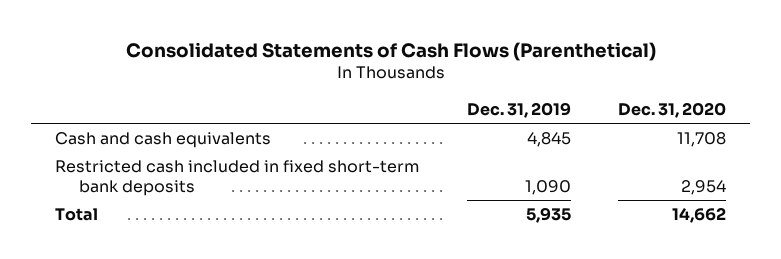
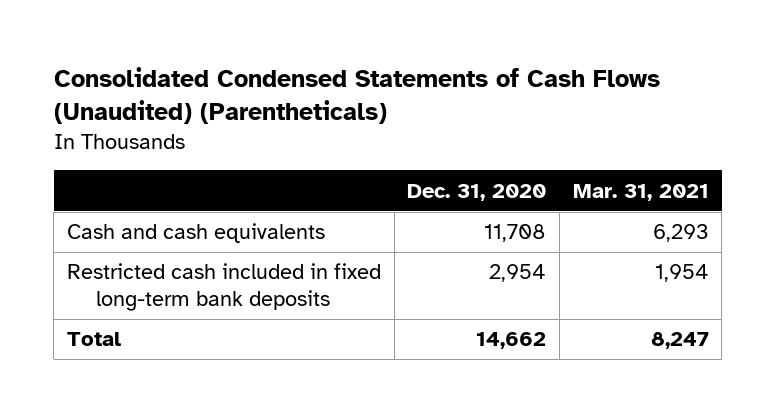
[125,41,656,61] Consolidated Statements of Cash Flows (Parenthetical) -> [53,67,660,125] Consolidated Condensed Statements of Cash Flows (Unaudited) (Parentheticals)
[466,101,571,118] Dec. 31, 2019 -> none
none -> [572,183,709,201] Mar. 31, 2021
[55,160,420,196] Restricted cash included in fixed short-term bank deposits -> [67,263,382,311] Restricted cash included in fixed long-term bank deposits

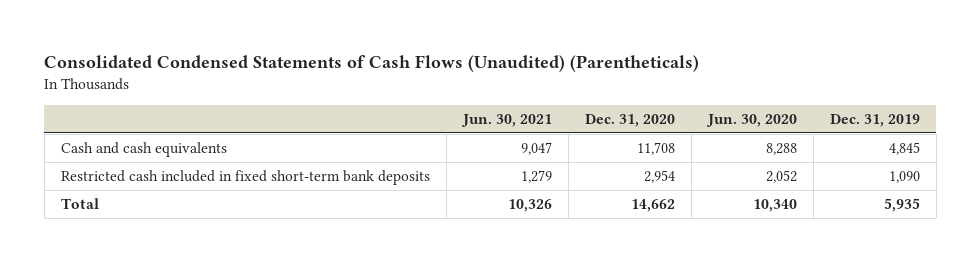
[572,183,709,201] Mar. 31, 2021 -> none
none -> [460,113,552,127] Jun. 30, 2021
none -> [705,113,797,127] Jun. 30, 2020
none -> [829,113,920,127] Dec. 31, 2019
[67,263,382,311] Restricted cash included in fixed long-term bank deposits -> [60,170,430,186] Restricted cash included in fixed short-term bank deposits

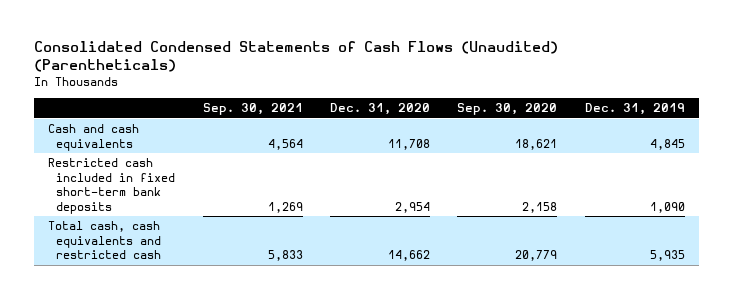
[460,113,552,127] Jun. 30, 2021 -> none
[705,113,797,127] Jun. 30, 2020 -> none
none -> [202,103,303,116] Sep. 30, 2021
none -> [457,103,558,116] Sep. 30, 2020
[60,198,99,210] Total -> [47,221,162,260] Total cash, cash equivalents and restricted cash

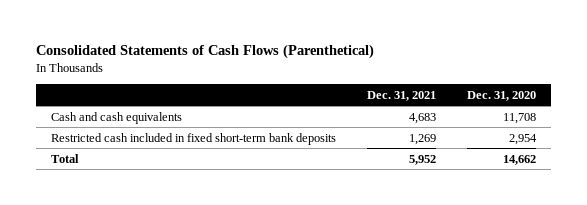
[33,41,558,73] Consolidated Condensed Statements of Cash Flows (Unaudited) (Parentheticals) -> [35,43,374,59] Consolidated Statements of Cash Flows (Parenthetical)
[202,103,303,116] Sep. 30, 2021 -> none
[457,103,558,116] Sep. 30, 2020 -> none
[584,103,685,116] Dec. 31, 2019 -> none
none -> [367,90,437,101] Dec. 31, 2021
[47,221,162,260] Total cash, cash equivalents and restricted cash -> [51,153,80,163] Total

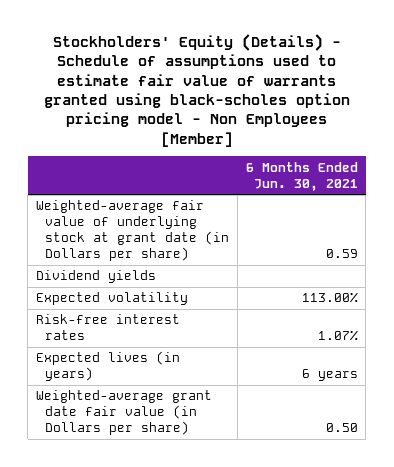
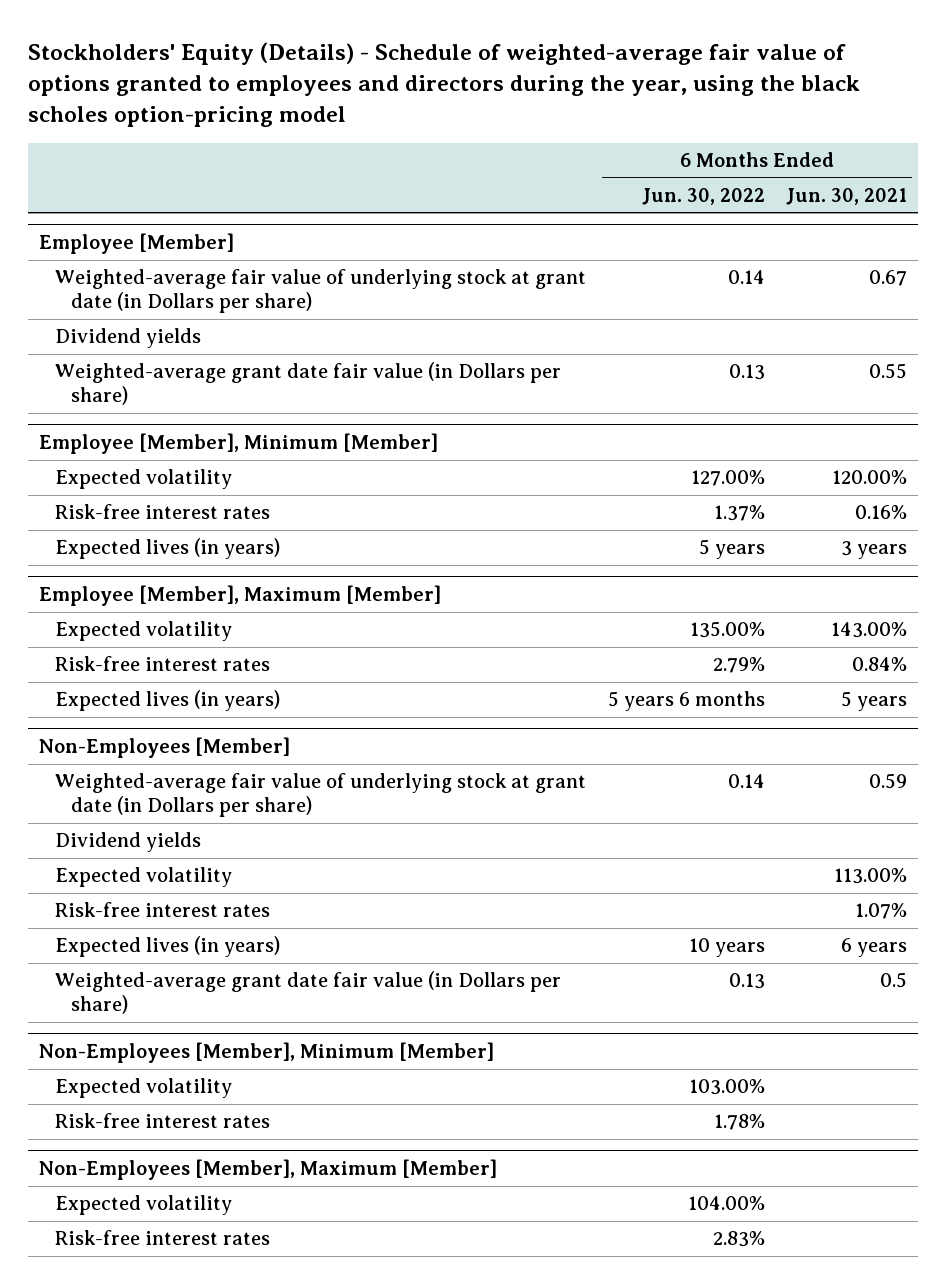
[43,34,350,147] Stockholders' Equity (Details) - Schedule of assumptions used to estimate fair value of warrants granted using black-scholes option pricing model - Non Employees [Member] -> [28,41,861,128] Stockholders' Equity (Details) - Schedule of weighted-average fair value of options granted to employees and directors during the year, using the black scholes option-pricing model
none -> [641,187,765,205] Jun. 30, 2022
none -> [39,233,235,255] Employee [Member]
none -> [55,269,587,314] Weighted-average fair value of underlying stock at grant date (in Dollars per share)
none -> [55,328,202,349] Dividend yields
none -> [55,362,562,406] Weighted-average grant date fair value (in Dollars per share)
none -> [39,433,439,455] Employee [Member], Minimum [Member]
none -> [55,469,233,490] Expected volatility
none -> [55,504,271,520] Risk-free interest rates
none -> [55,538,281,560] Expected lives (in years)
none -> [39,585,442,607] Employee [Member], Maximum [Member]
none -> [55,621,233,642] Expected volatility
none -> [55,656,271,672] Risk-free interest rates
none -> [55,690,281,712] Expected lives (in years)
none -> [39,737,291,759] Non-Employees [Member]
[325,423,358,433] 0.50 -> [879,972,907,989] 0.5
none -> [39,1042,495,1064] Non-Employees [Member], Minimum [Member]
none -> [55,1078,233,1099] Expected volatility
none -> [55,1113,271,1129] Risk-free interest rates
none -> [39,1159,498,1181] Non-Employees [Member], Maximum [Member]
none -> [55,1195,233,1216] Expected volatility
none -> [55,1230,271,1246] Risk-free interest rates

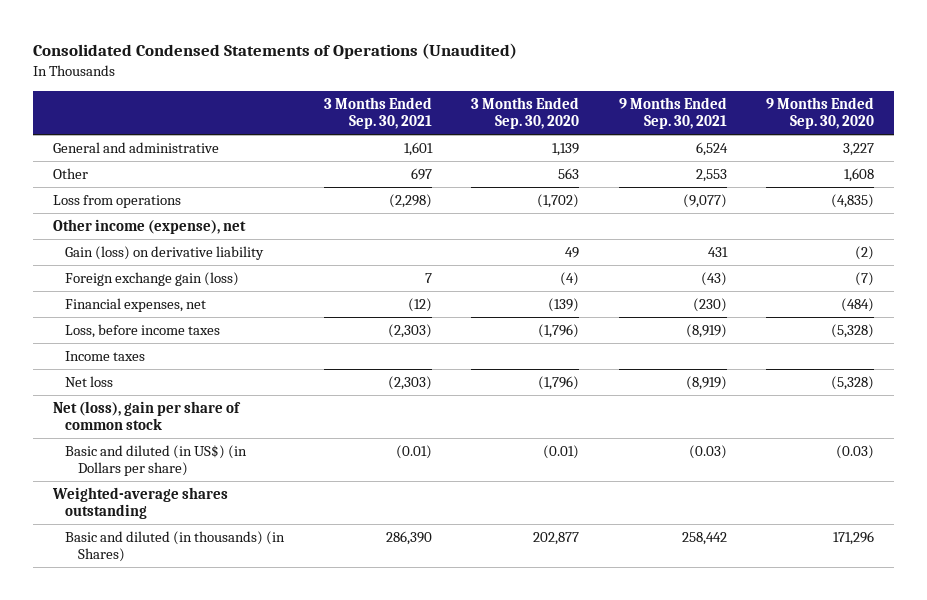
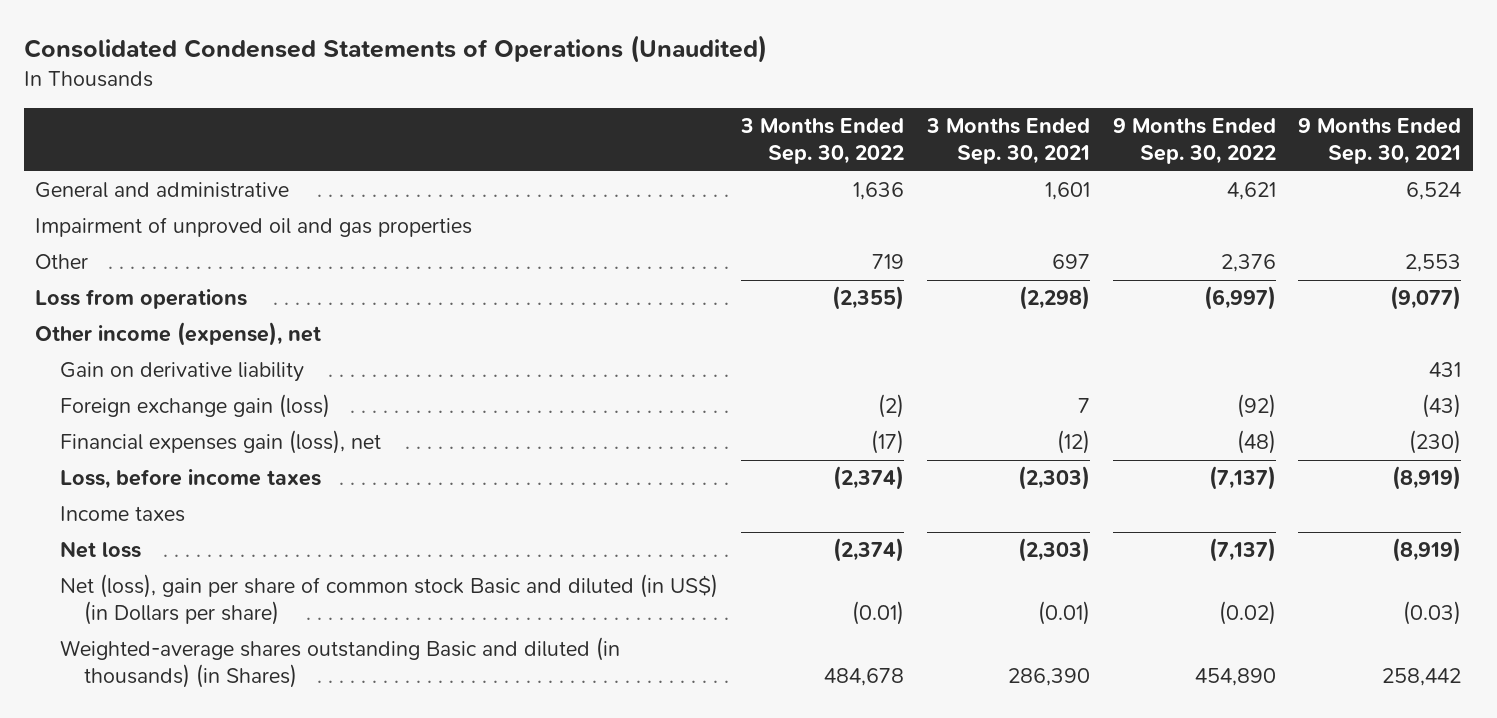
[471,97,580,130] 3 Months Ended Sep. 30, 2020 -> none
[766,97,875,130] 9 Months Ended Sep. 30, 2020 -> none
none -> [739,118,904,165] 3 Months Ended Sep. 30, 2022
none -> [1112,118,1276,165] 9 Months Ended Sep. 30, 2022
none -> [35,217,473,238] Impairment of unproved oil and gas properties
[65,246,265,261] Gain (loss) on derivative liability -> [59,362,304,383] Gain on derivative liability
[65,298,207,313] Financial expenses, net -> [59,430,381,455] Financial expenses gain (loss), net
[52,401,241,431] Net (loss), gain per share of common stock -> none
[51,487,228,520] Weighted-average shares outstanding -> none
[65,445,248,477] Basic and diluted (in US$) (in Dollars per share) -> [59,574,718,626] Net (loss), gain per share of common stock Basic and diluted (in US$) (in Dollars per share)
[65,531,286,563] Basic and diluted (in thousands) (in Shares) -> [59,637,620,689] Weighted-average shares outstanding Basic and diluted (in thousands) (in Shares)

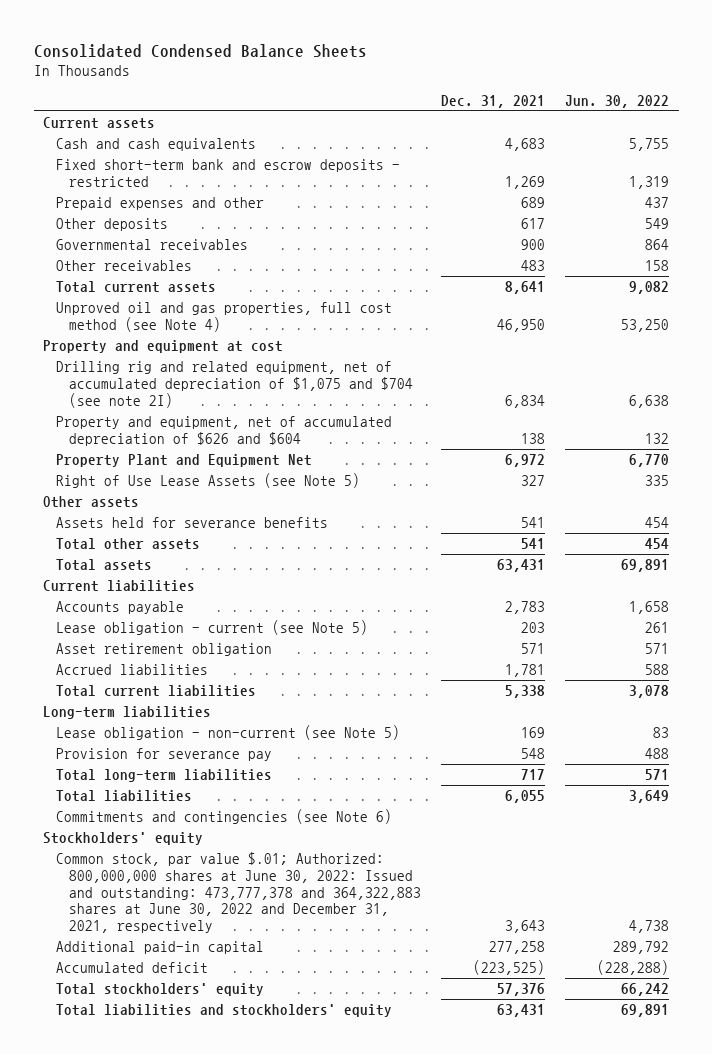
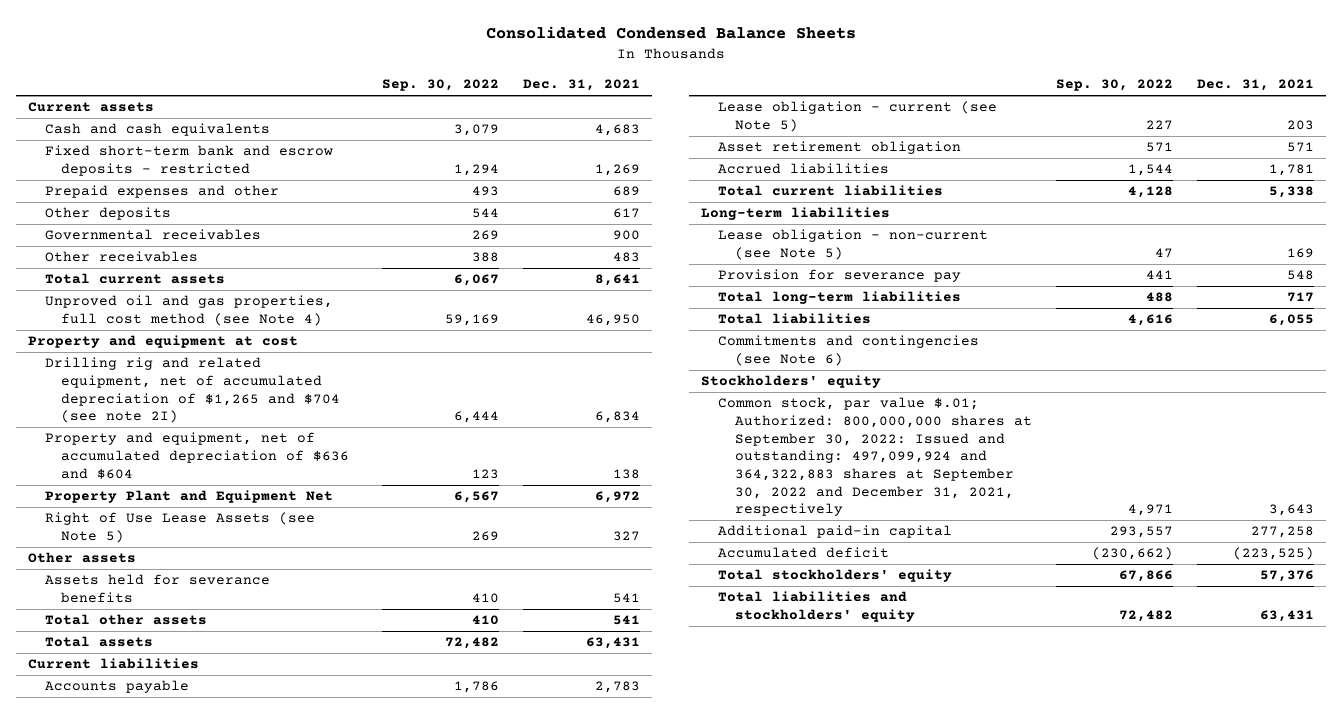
[564,94,669,108] Jun. 30, 2022 -> none
none -> [382,79,500,92] Sep. 30, 2022
[56,361,414,408] Drilling rig and related equipment, net of accumulated depreciation of $1,075 and $704 (see note 2I) -> [44,357,341,424] Drilling rig and related equipment, net of accumulated depreciation of $1,265 and $704 (see note 2I)
[56,416,393,446] Property and equipment, net of accumulated depreciation of $626 and $604 -> [44,432,350,479] Property and equipment, net of accumulated depreciation of $636 and $604
[56,852,422,933] Common stock, par value $.01; Authorized: 800,000,000 shares at June 30, 2022: Issued and outstanding: 473,777,378 and 364,322,883 shares at June 30, 2022 and December 31, 2021, respectively -> [718,397,1032,517] Common stock, par value $.01; Authorized: 800,000,000 shares at September 30, 2022: Issued and outstanding: 497,099,924 and 364,322,883 shares at September 30, 2022 and December 31, 2021, respectively

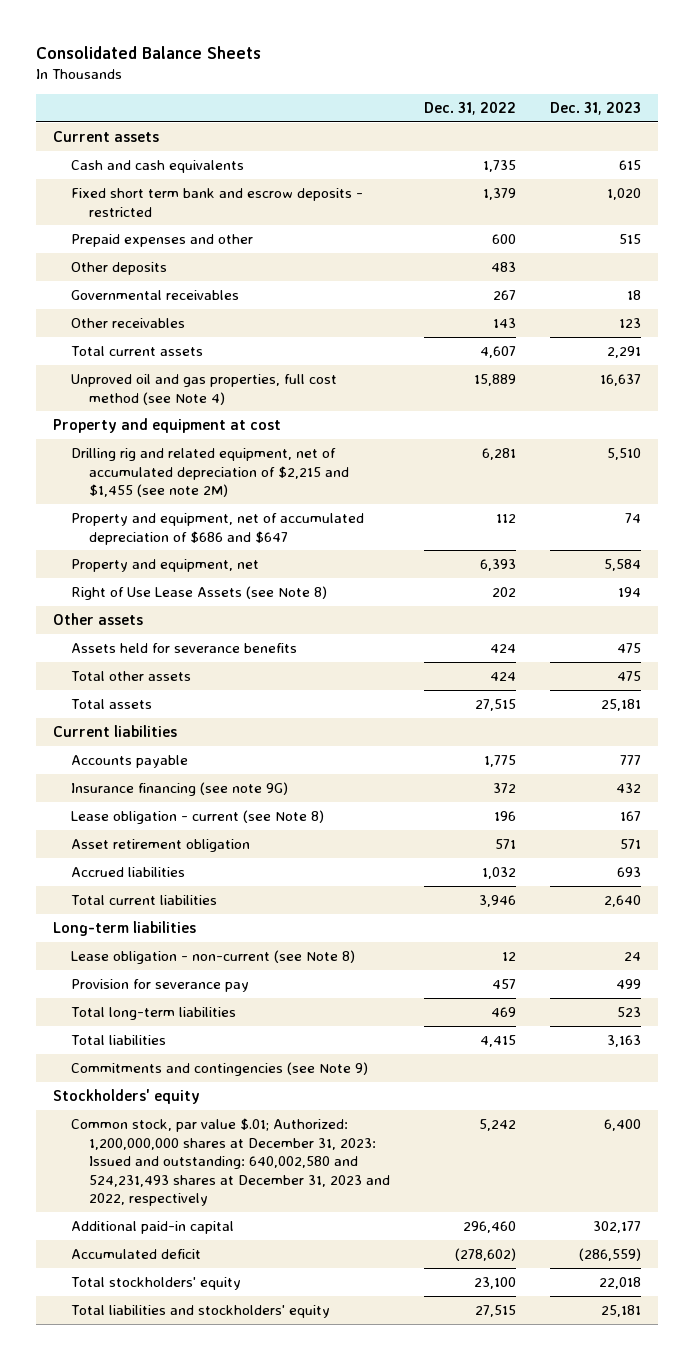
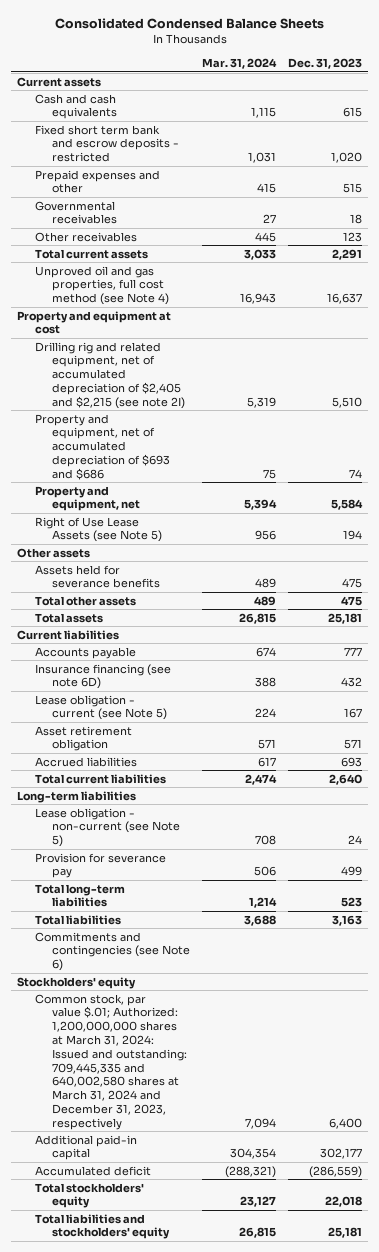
[35,46,261,60] Consolidated Balance Sheets -> [54,18,324,30] Consolidated Condensed Balance Sheets
[424,102,517,116] Dec. 31, 2022 -> none
none -> [201,57,277,69] Mar. 31, 2024
[71,262,168,276] Other deposits -> none
[71,448,350,498] Drilling rig and related equipment, net of accumulated depreciation of $2,215 and $1,455 (see note 2M) -> [34,341,185,409] Drilling rig and related equipment, net of accumulated depreciation of $2,405 and $2,215 (see note 2I)
[71,513,365,545] Property and equipment, net of accumulated depreciation of $686 and $647 -> [34,413,170,480] Property and equipment, net of accumulated depreciation of $693 and $686
[71,586,328,601] Right of Use Lease Assets (see Note 8) -> [34,516,162,543] Right of Use Lease Assets (see Note 5)
[71,782,289,797] Insurance financing (see note 9G) -> [34,663,171,690] Insurance financing (see note 6D)
[71,810,325,825] Lease obligation - current (see Note 8) -> [34,694,167,721] Lease obligation - current (see Note 5)
[71,950,356,965] Lease obligation - non-current (see Note 8) -> [34,807,180,848] Lease obligation - non-current (see Note 5)
[71,1062,369,1077] Commitments and contingencies (see Note 9) -> [34,931,190,972] Commitments and contingencies (see Note 6)
[71,1118,391,1207] Common stock, par value $.01; Authorized: 1,200,000,000 shares at December 31, 2023: Issued and outstanding: 640,002,580 and 524,231,493 shares at December 31, 2023 and 2022, respectively -> [34,993,187,1130] Common stock, par value $.01; Authorized: 1,200,000,000 shares at March 31, 2024: Issued and outstanding: 709,445,335 and 640,002,580 shares at March 31, 2024 and December 31, 2023, respectively

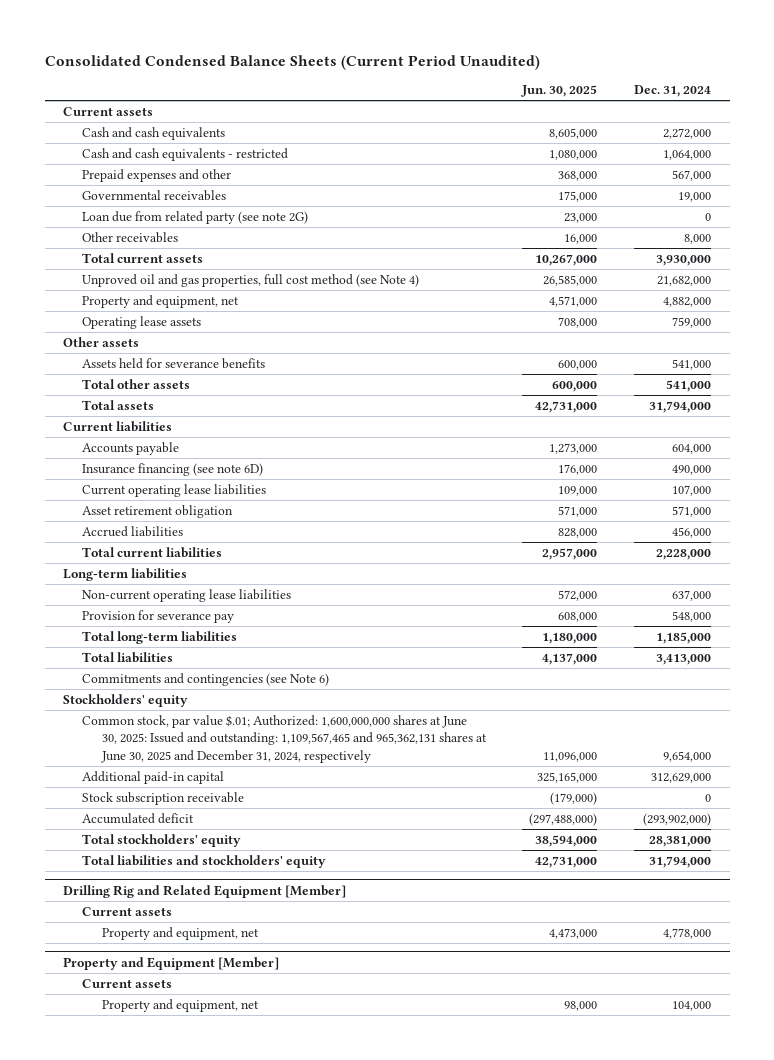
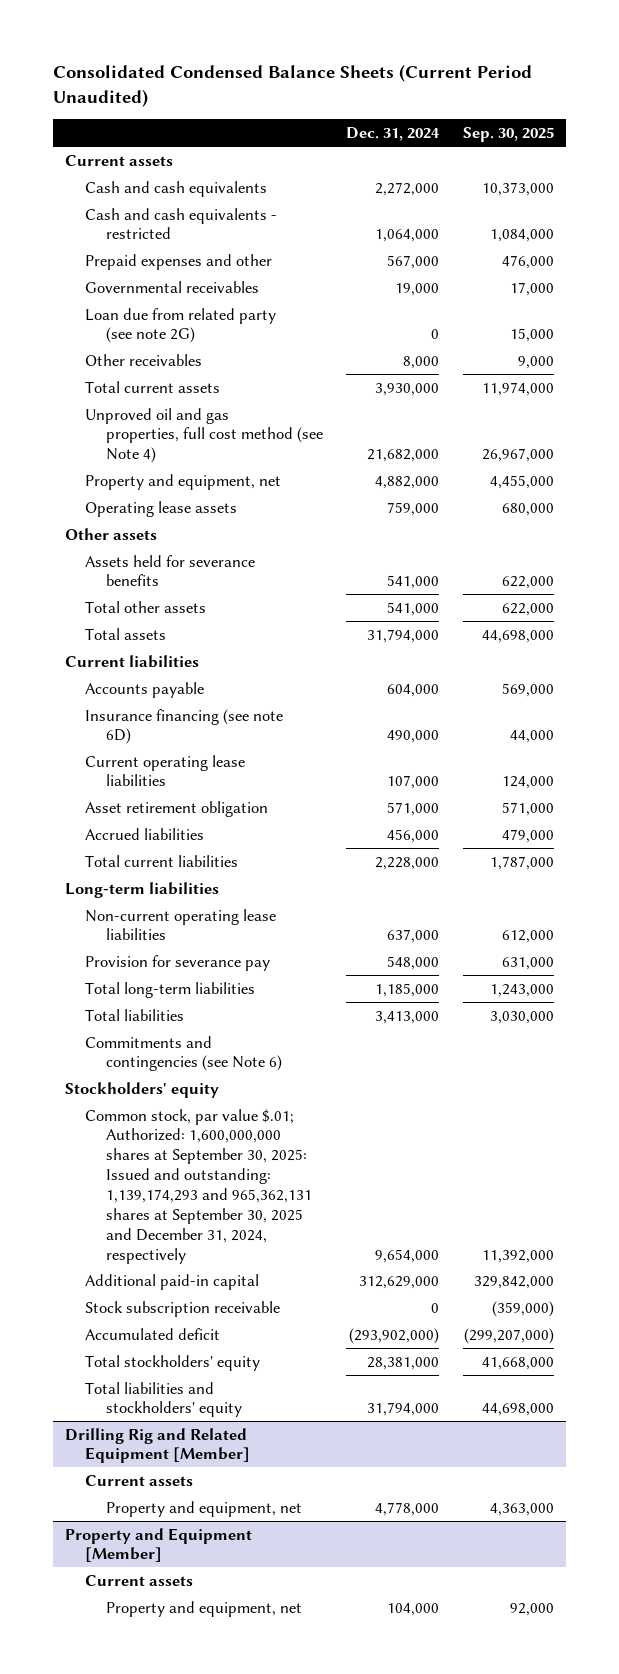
[521,85,598,98] Jun. 30, 2025 -> none
none -> [463,127,555,143] Sep. 30, 2025
[82,714,487,763] Common stock, par value $.01; Authorized: 1,600,000,000 shares at June 30, 2025: Issued and outstanding: 1,109,567,465 and 965,362,131 shares at June 30, 2025 and December 31, 2024, respectively -> [85,1108,312,1264] Common stock, par value $.01; Authorized: 1,600,000,000 shares at September 30, 2025: Issued and outstanding: 1,139,174,293 and 965,362,131 shares at September 30, 2025 and December 31, 2024, respectively

